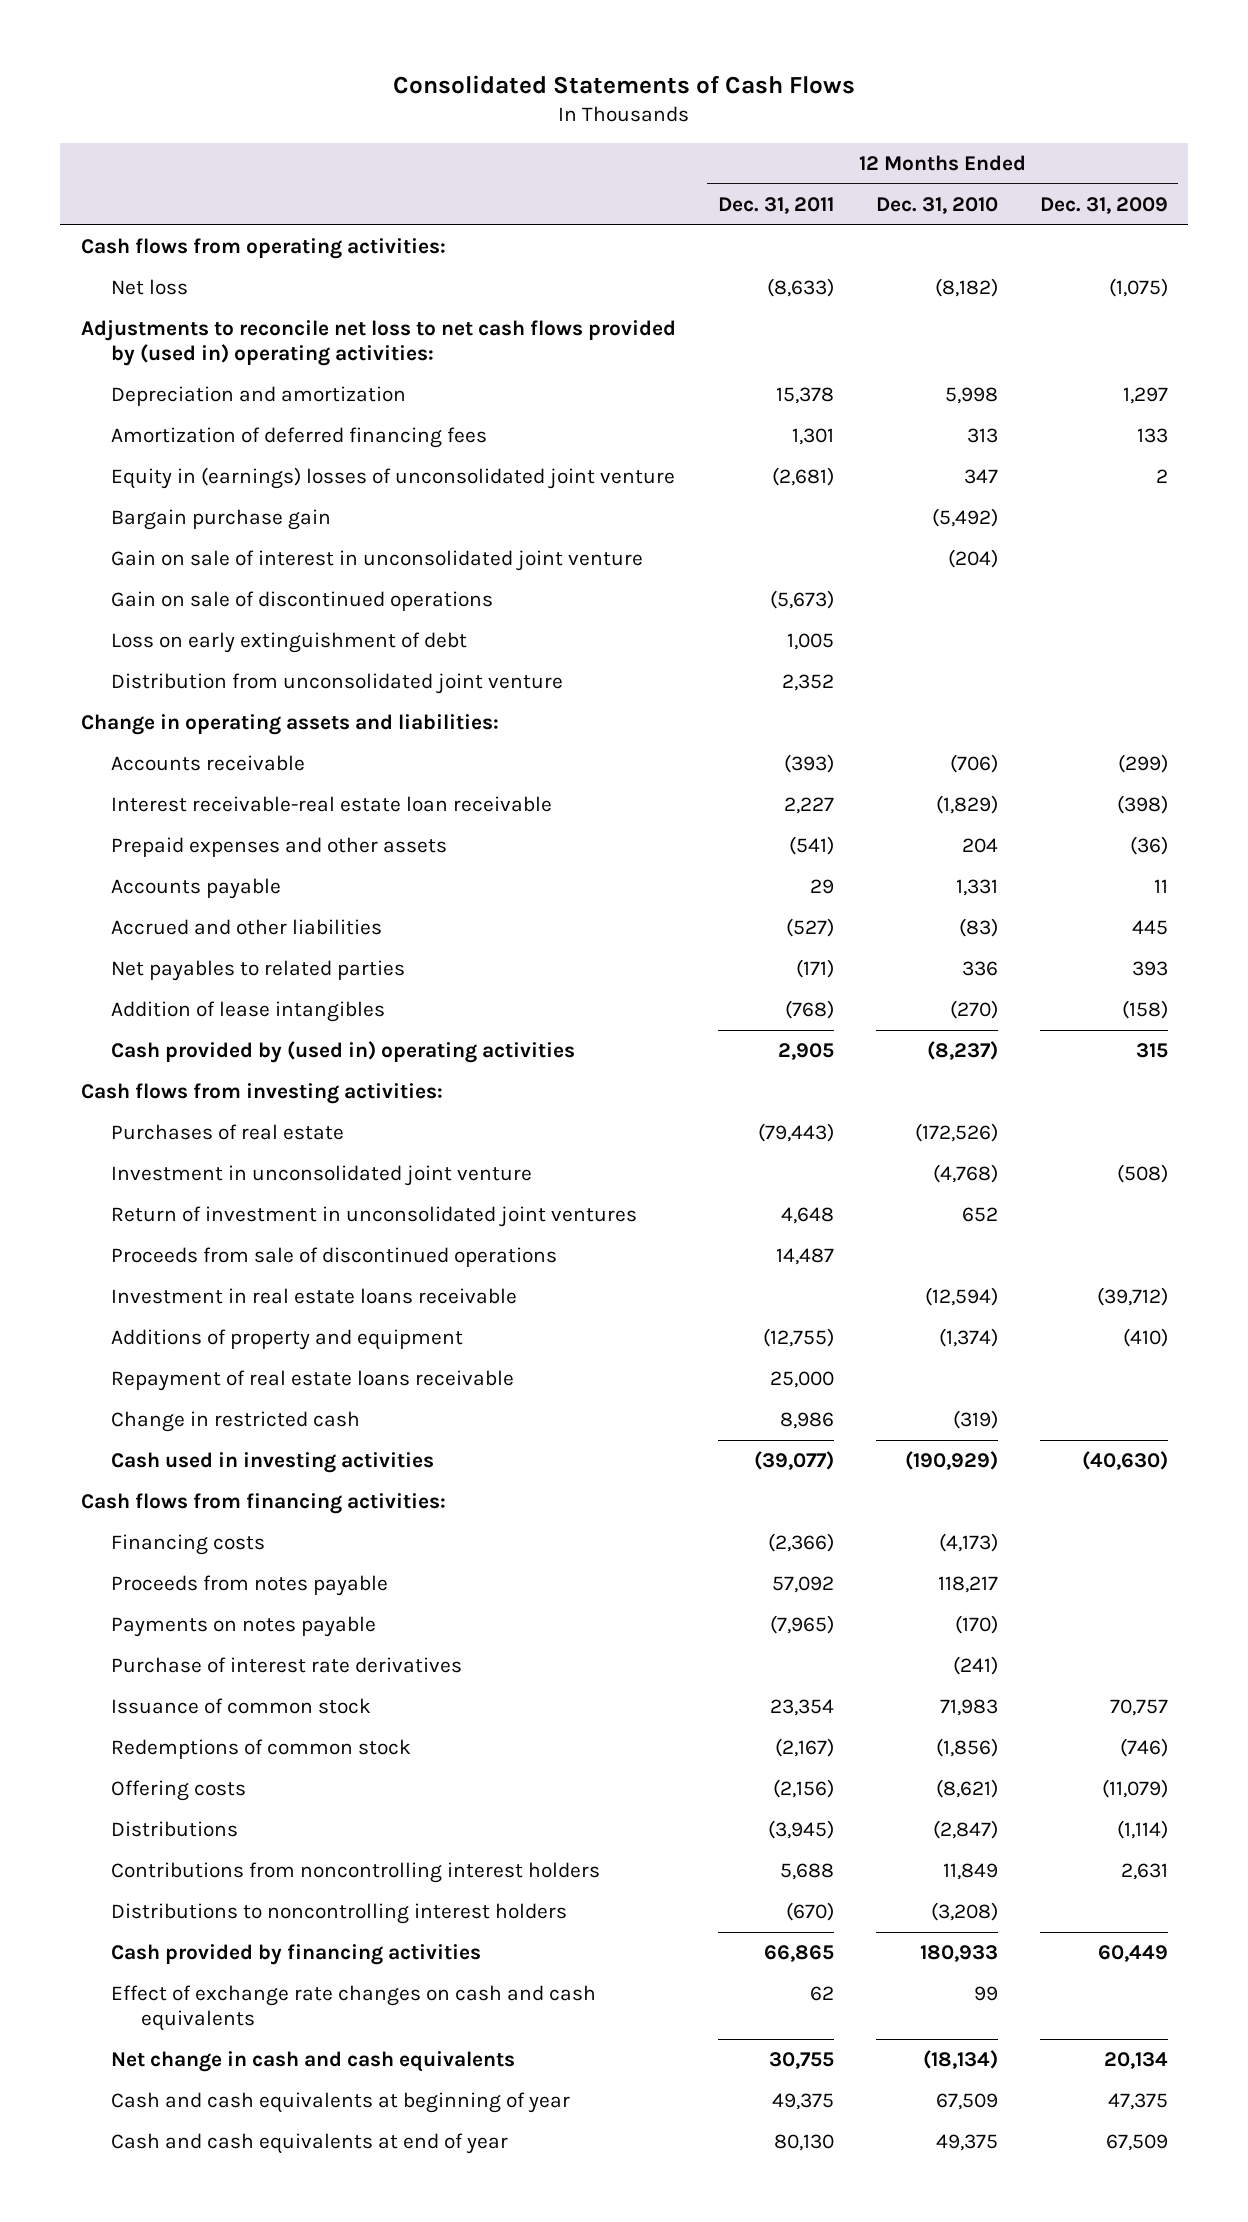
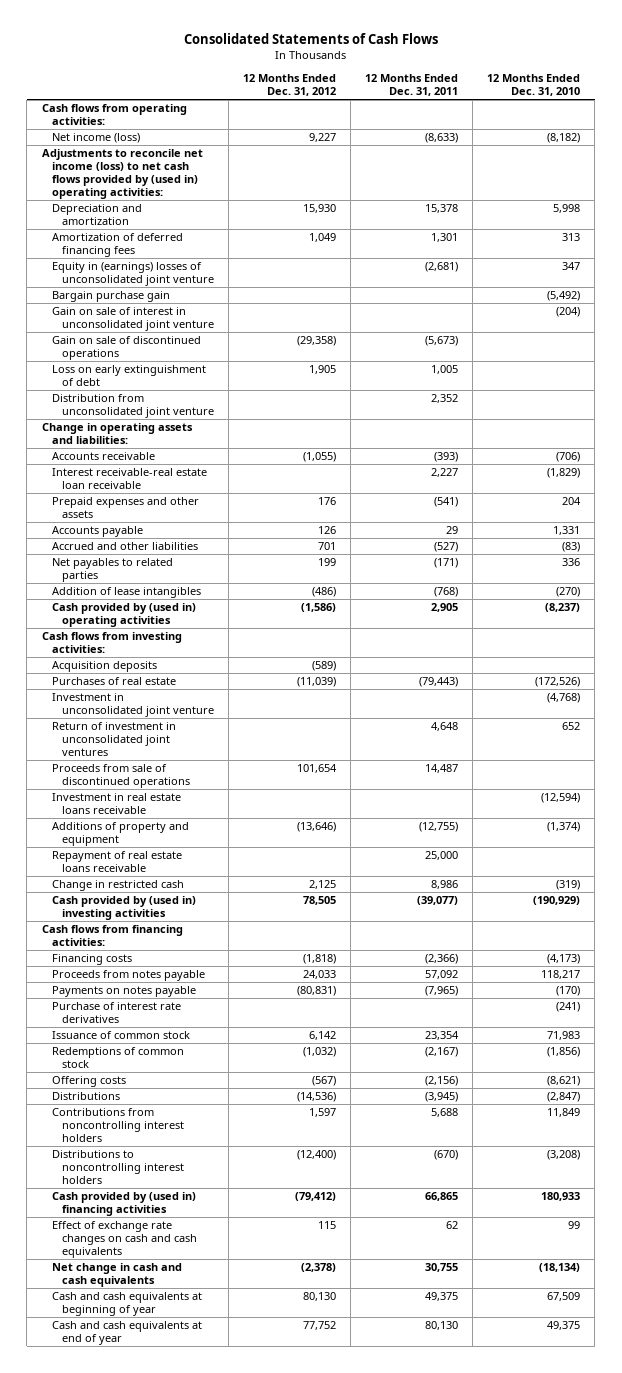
[1039,196,1168,214] Dec. 31, 2009 -> none
none -> [242,74,336,97] 12 Months Ended Dec. 31, 2012
[110,279,188,296] Net loss -> [51,132,140,143] Net income (loss)
[80,320,676,366] Adjustments to reconcile net loss to net cash flows provided by (used in) operating activities: -> [41,148,203,199] Adjustments to reconcile net income (loss) to net cash flows provided by (used in) operating activities:
none -> [51,660,157,672] Acquisition deposits
[110,1452,434,1474] Cash used in investing activities -> [51,895,196,920] Cash provided by (used in) investing activities
[110,1944,481,1966] Cash provided by financing activities -> [51,1191,196,1216] Cash provided by (used in) financing activities

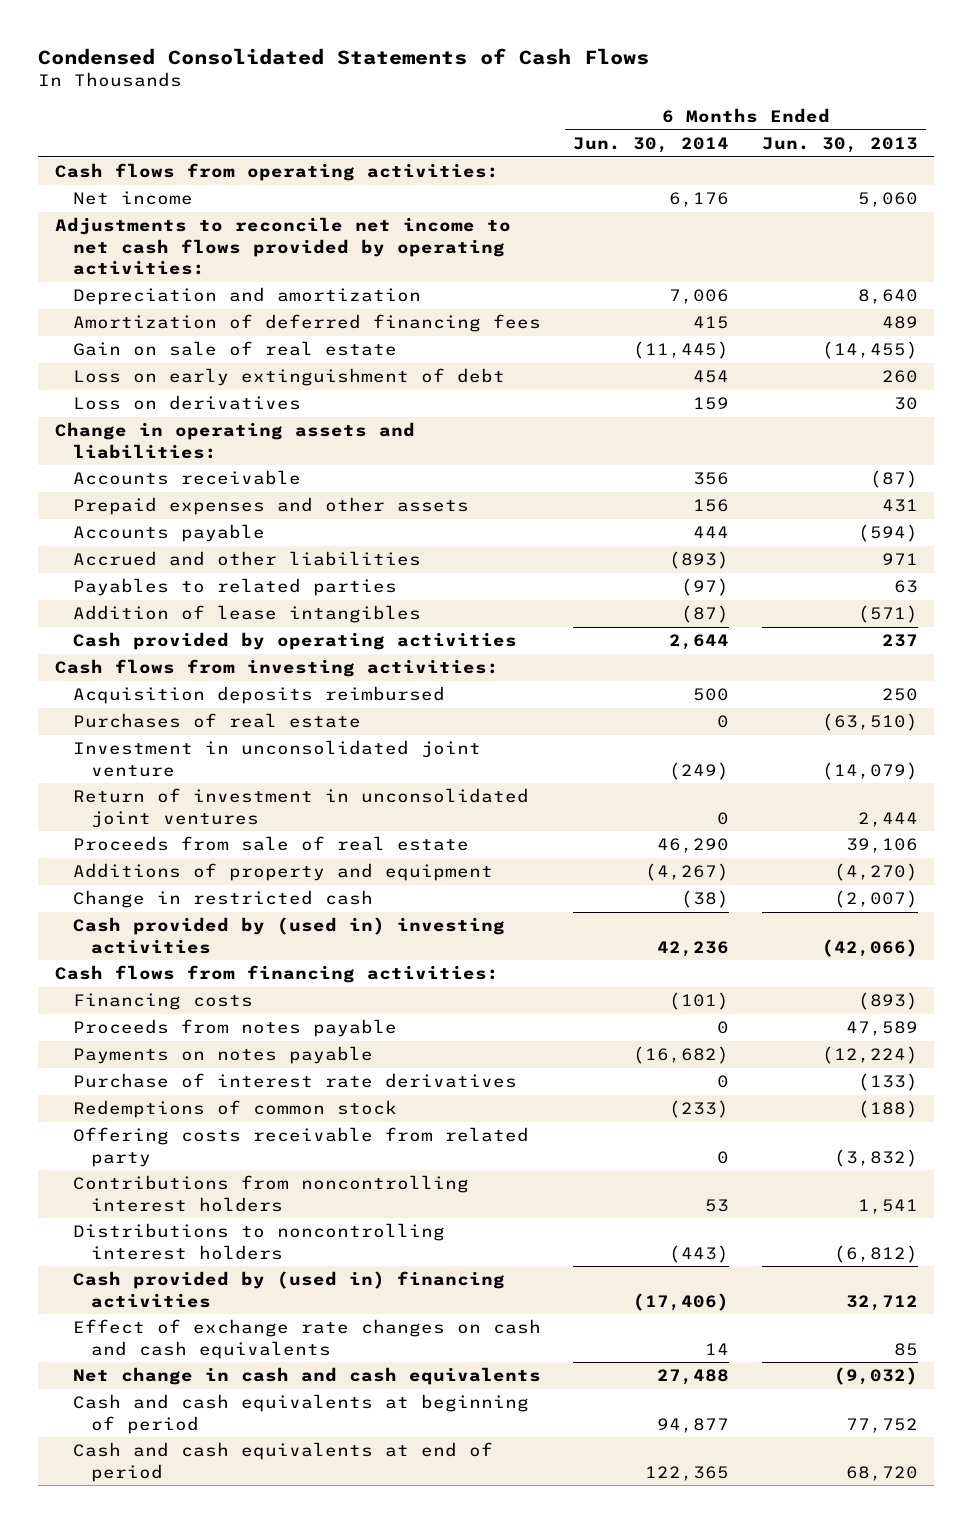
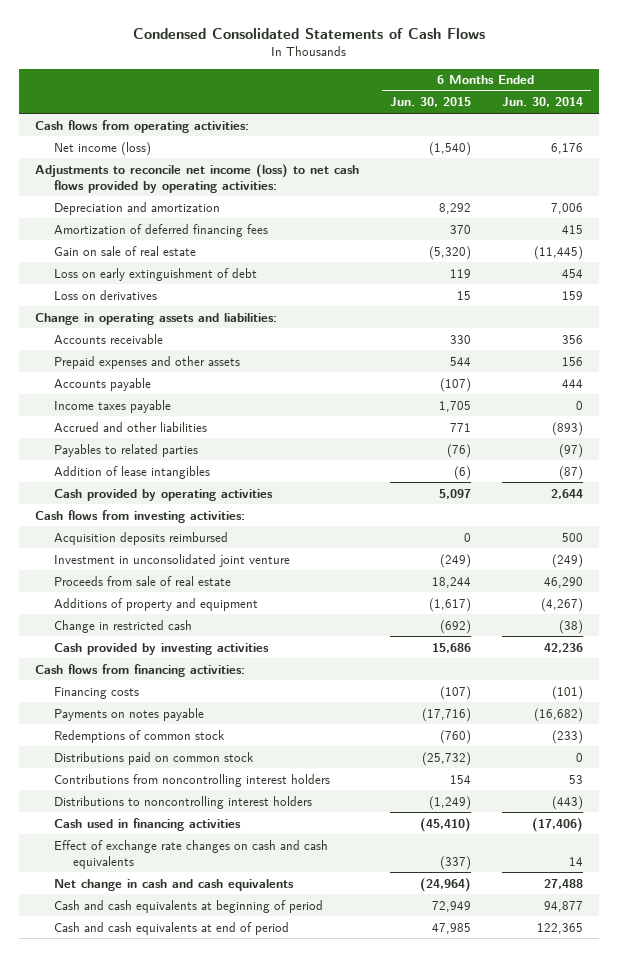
[761,136,918,153] Jun. 30, 2013 -> none
none -> [389,97,471,108] Jun. 30, 2015
[72,191,193,206] Net income -> [53,141,151,156] Net income (loss)
[54,217,511,275] Adjustments to reconcile net income to net cash flows provided by operating activities: -> [34,163,359,193] Adjustments to reconcile net income (loss) to net cash flows provided by operating activities:
none -> [53,399,171,413] Income taxes payable
[72,713,361,729] Purchases of real estate -> none
[72,788,529,828] Return of investment in unconsolidated joint ventures -> none
[72,917,505,954] Cash provided by (used in) investing activities -> [53,642,269,655] Cash provided by investing activities
[72,1019,397,1038] Proceeds from notes payable -> none
[72,1073,517,1089] Purchase of interest rate derivatives -> none
[72,1127,529,1167] Offering costs receivable from related party -> none
none -> [53,751,254,765] Distributions paid on common stock
[72,1271,505,1308] Cash provided by (used in) financing activities -> [53,817,241,831] Cash used in financing activities

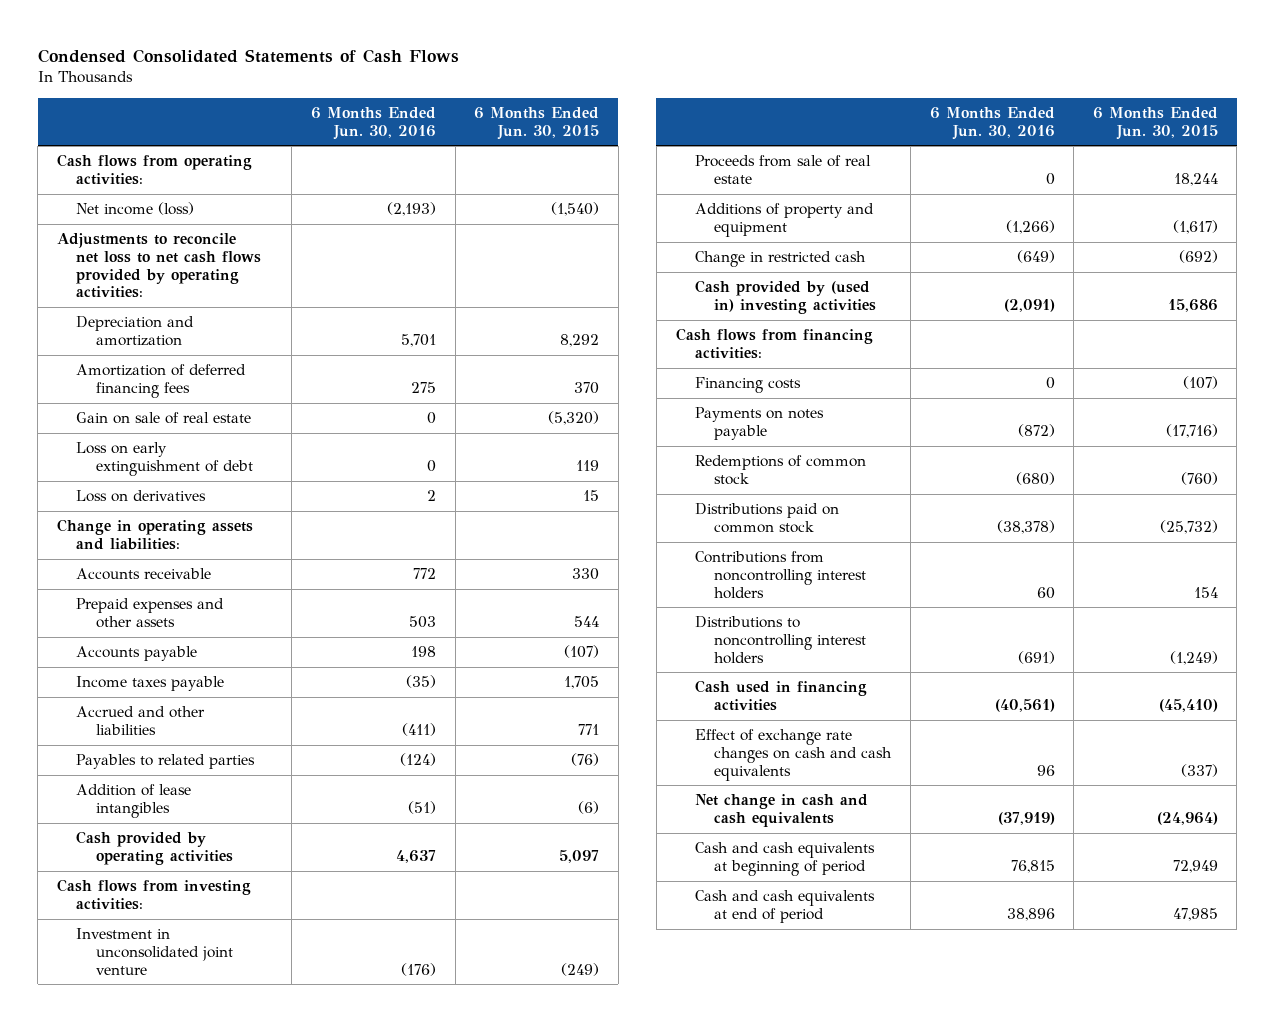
[502,97,584,108] Jun. 30, 2014 -> none
none -> [310,106,436,140] 6 Months Ended Jun. 30, 2016
[34,163,359,193] Adjustments to reconcile net income (loss) to net cash flows provided by operating activities: -> [56,233,262,299] Adjustments to reconcile net loss to net cash flows provided by operating activities:
[53,531,228,545] Acquisition deposits reimbursed -> none
[53,642,269,655] Cash provided by investing activities -> [694,280,877,314] Cash provided by (used in) investing activities

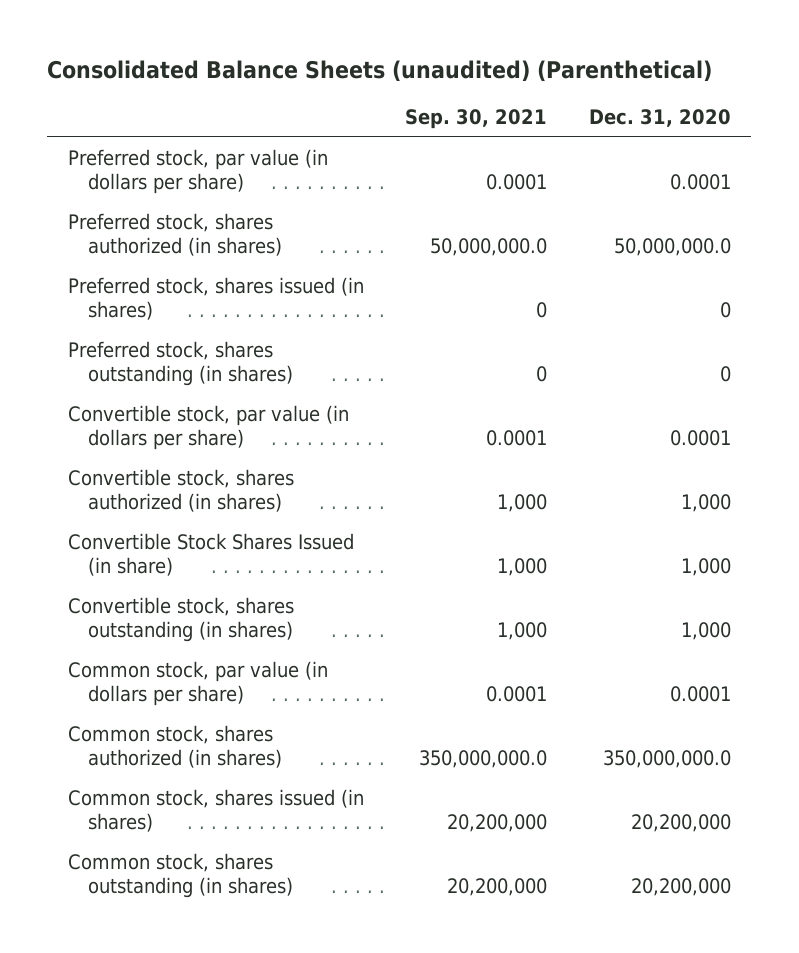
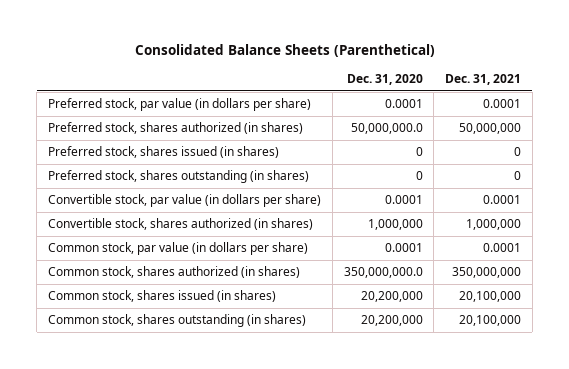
[47,59,713,82] Consolidated Balance Sheets (unaudited) (Parenthetical) -> [134,44,435,58] Consolidated Balance Sheets (Parenthetical)
[405,108,548,129] Sep. 30, 2021 -> none
none -> [445,74,522,86] Dec. 31, 2021
[68,532,355,577] Convertible Stock Shares Issued (in share) -> none
[68,596,295,643] Convertible stock, shares outstanding (in shares) -> none
[680,494,731,513] 1,000 -> [367,219,423,231] 1,000,000

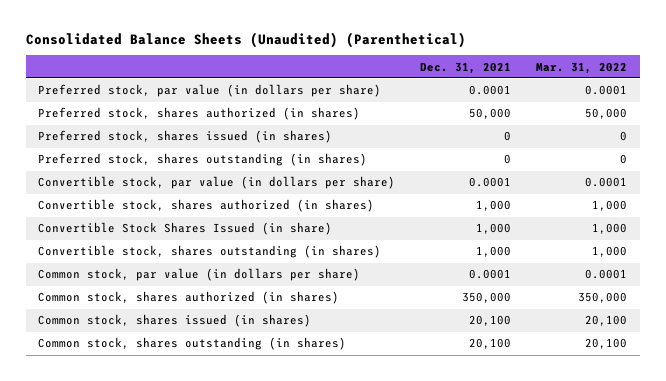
[134,44,435,58] Consolidated Balance Sheets (Parenthetical) -> [25,31,466,48] Consolidated Balance Sheets (Unaudited) (Parenthetical)
[346,74,423,86] Dec. 31, 2020 -> none
none -> [536,61,628,74] Mar. 31, 2022
[459,123,522,135] 50,000,000 -> [469,108,512,120] 50,000
[466,219,522,231] 1,000,000 -> [476,200,512,212] 1,000
none -> [38,222,333,236] Convertible Stock Shares Issued (in share)
none -> [38,245,382,259] Convertible stock, shares outstanding (in shares)
[452,267,522,279] 350,000,000 -> [462,292,512,304] 350,000
[459,291,522,303] 20,100,000 -> [469,315,512,327] 20,100
[459,315,522,327] 20,100,000 -> [469,338,512,350] 20,100

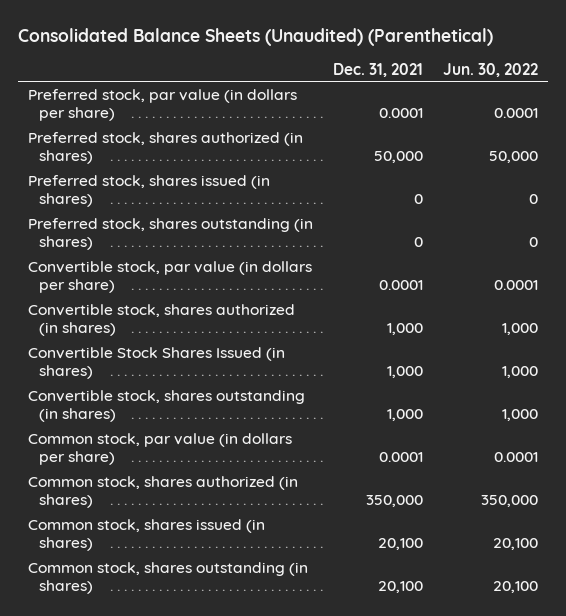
[536,61,628,74] Mar. 31, 2022 -> none
none -> [442,62,538,77] Jun. 30, 2022
[38,222,333,236] Convertible Stock Shares Issued (in share) -> [27,346,285,380] Convertible Stock Shares Issued (in shares)

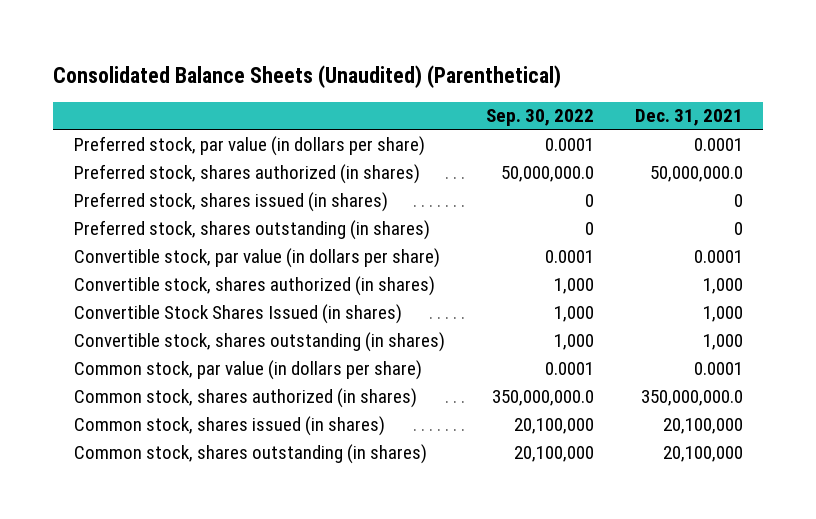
[442,62,538,77] Jun. 30, 2022 -> none
none -> [485,109,594,127] Sep. 30, 2022
[373,151,423,164] 50,000 -> [649,165,743,182] 50,000,000.0
[365,495,423,508] 350,000 -> [640,389,743,406] 350,000,000.0
[377,538,423,551] 20,100 -> [662,417,743,434] 20,100,000
[377,581,423,594] 20,100 -> [662,445,743,462] 20,100,000

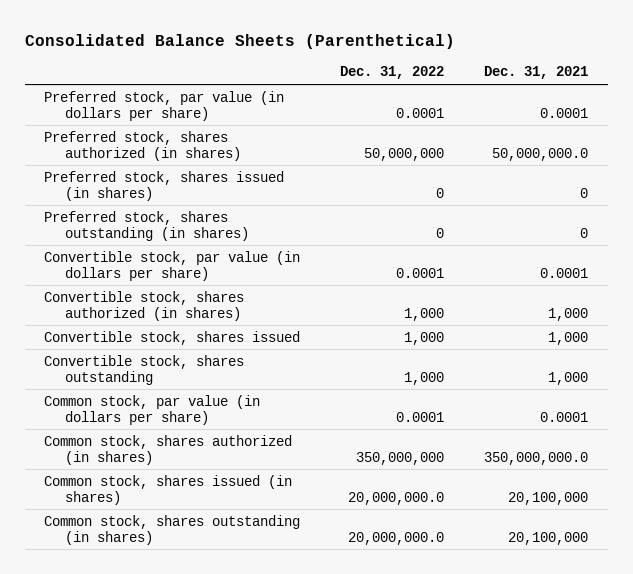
[53,64,562,88] Consolidated Balance Sheets (Unaudited) (Parenthetical) -> [24,33,455,49] Consolidated Balance Sheets (Parenthetical)
[485,109,594,127] Sep. 30, 2022 -> none
none -> [340,66,445,80] Dec. 31, 2022
[73,303,402,324] Convertible Stock Shares Issued (in shares) -> [44,330,301,345] Convertible stock, shares issued
[73,331,445,352] Convertible stock, shares outstanding (in shares) -> [44,354,245,385] Convertible stock, shares outstanding

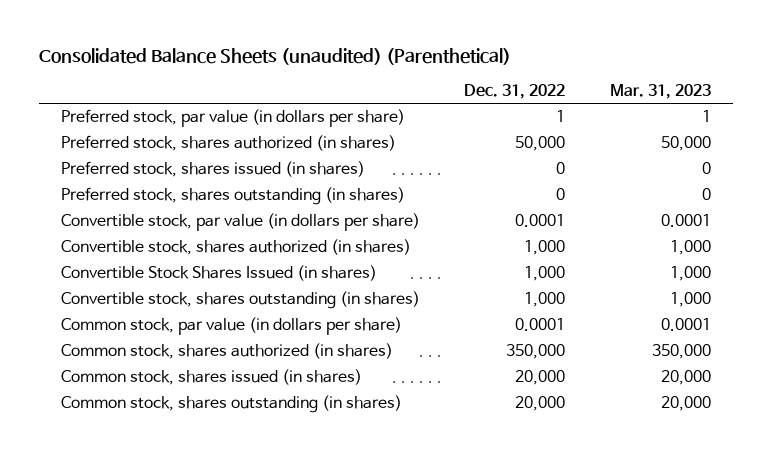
[24,33,455,49] Consolidated Balance Sheets (Parenthetical) -> [38,48,511,66] Consolidated Balance Sheets (unaudited) (Parenthetical)
[484,66,589,80] Dec. 31, 2021 -> none
none -> [609,83,711,99] Mar. 31, 2023
[396,107,445,118] 0.0001 -> [556,110,566,123] 1
[364,147,445,161] 50,000,000 -> [515,136,566,152] 50,000
[44,330,301,345] Convertible stock, shares issued -> [60,265,377,282] Convertible Stock Shares Issued (in shares)
[44,354,245,385] Convertible stock, shares outstanding -> [60,291,420,310] Convertible stock, shares outstanding (in shares)
[356,451,445,465] 350,000,000 -> [506,344,566,360] 350,000
[348,491,445,505] 20,000,000.0 -> [515,370,566,386] 20,000
[348,531,445,545] 20,000,000.0 -> [515,396,566,412] 20,000

